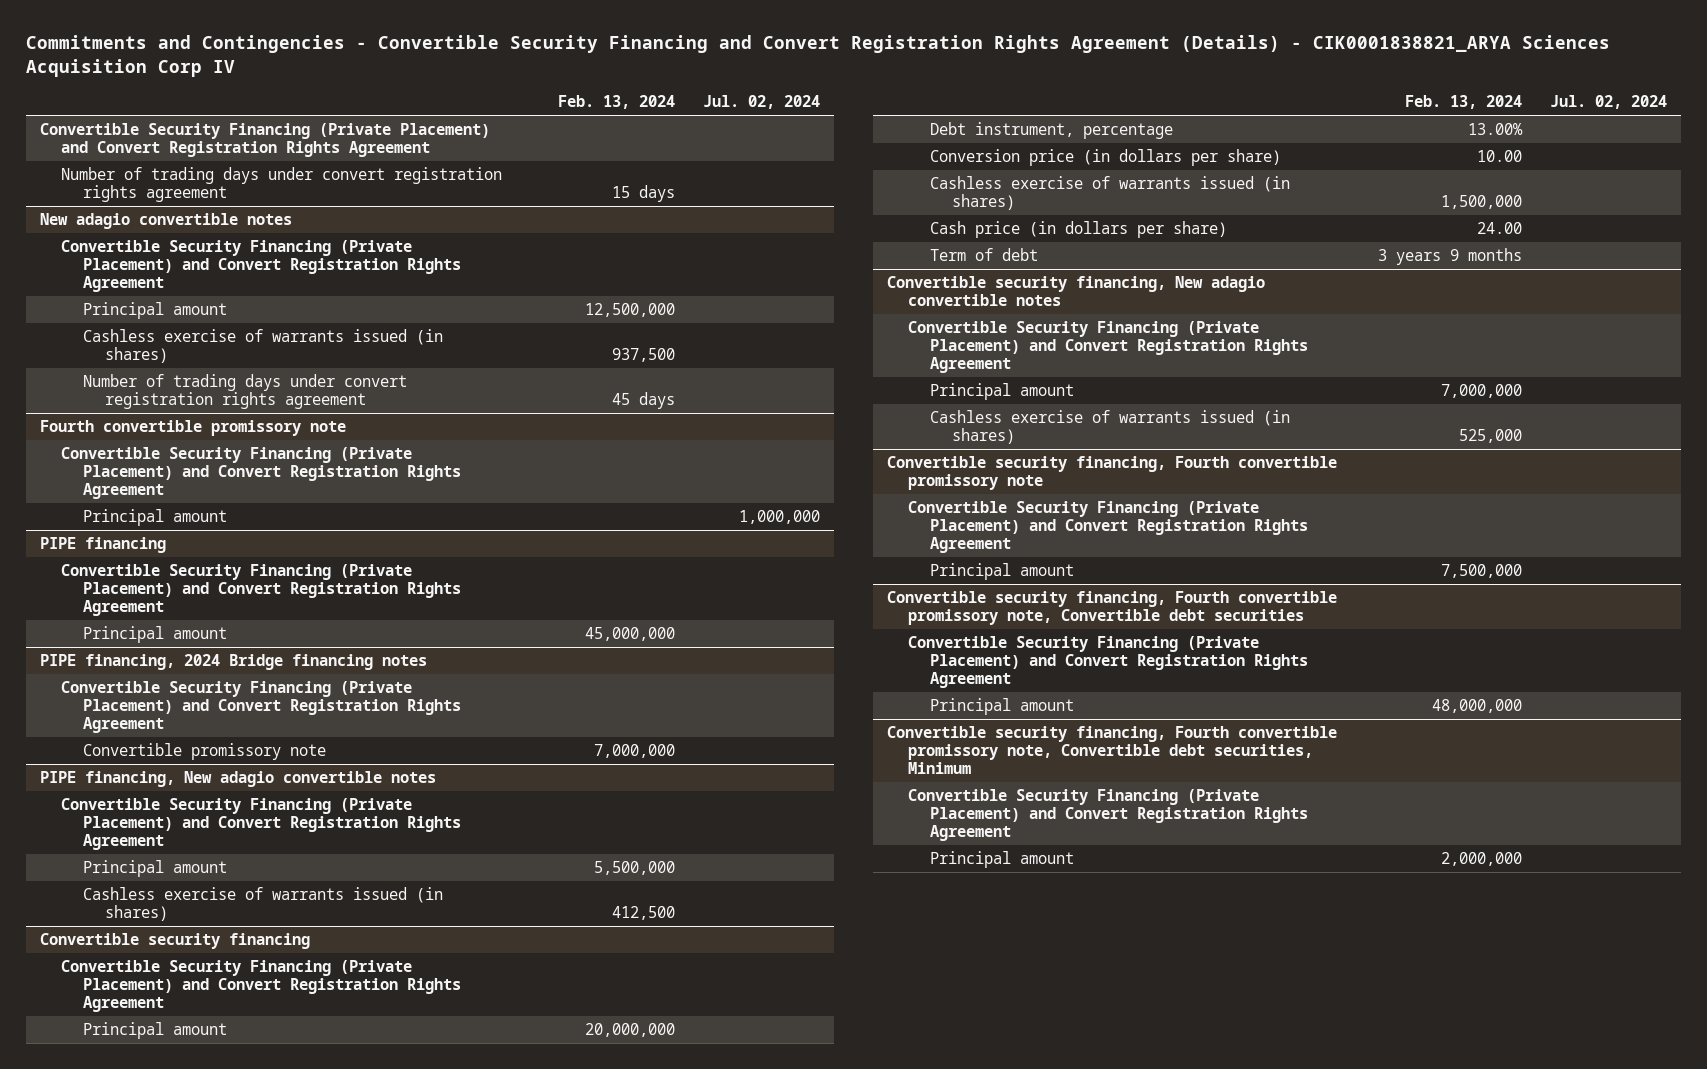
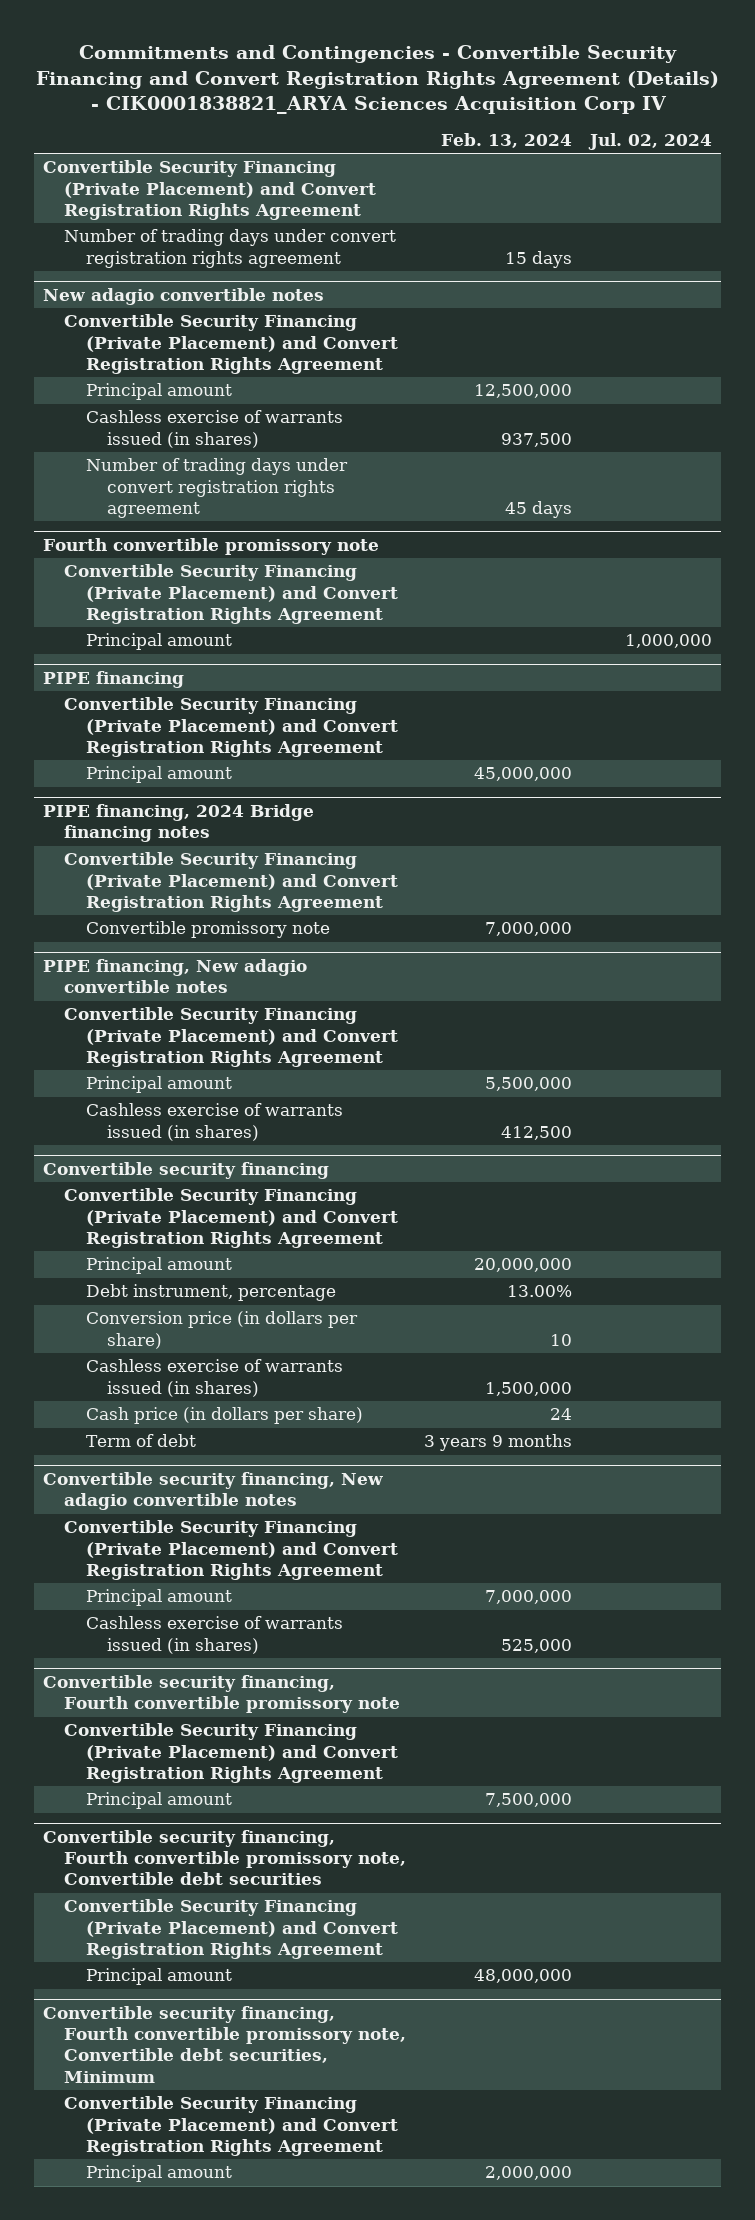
[1476,150,1522,163] 10.00 -> [550,1333,573,1346] 10
[1476,222,1522,235] 24.00 -> [550,1408,573,1421] 24

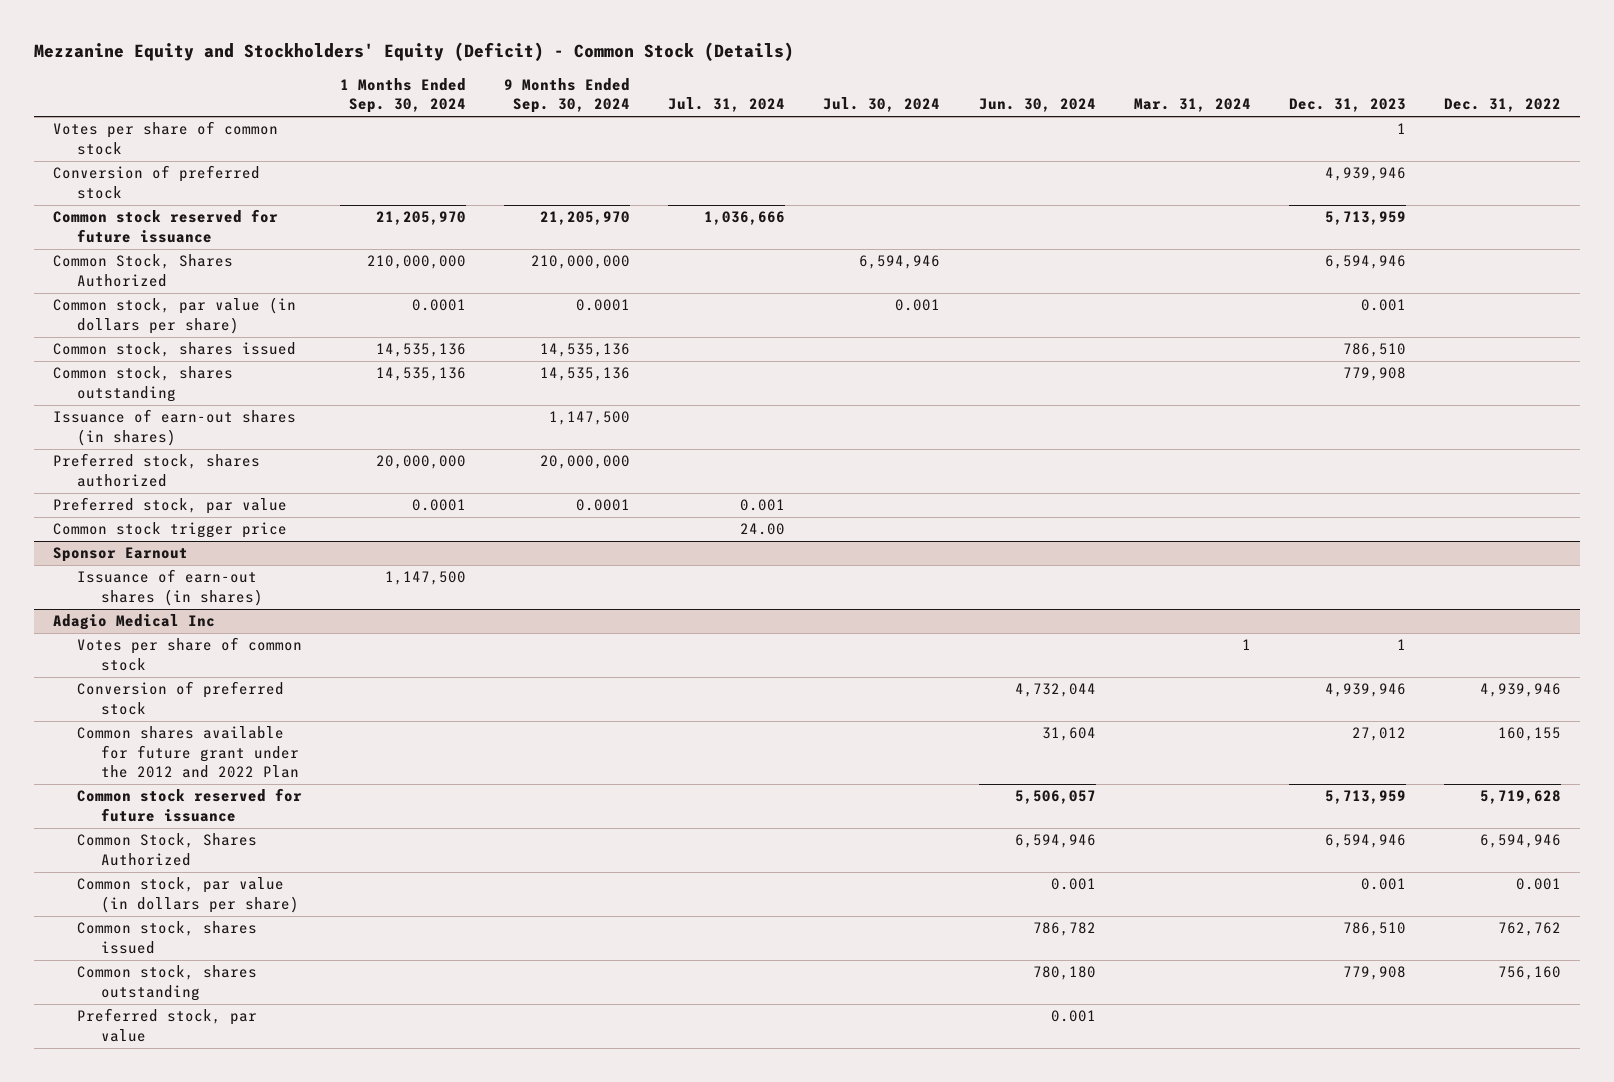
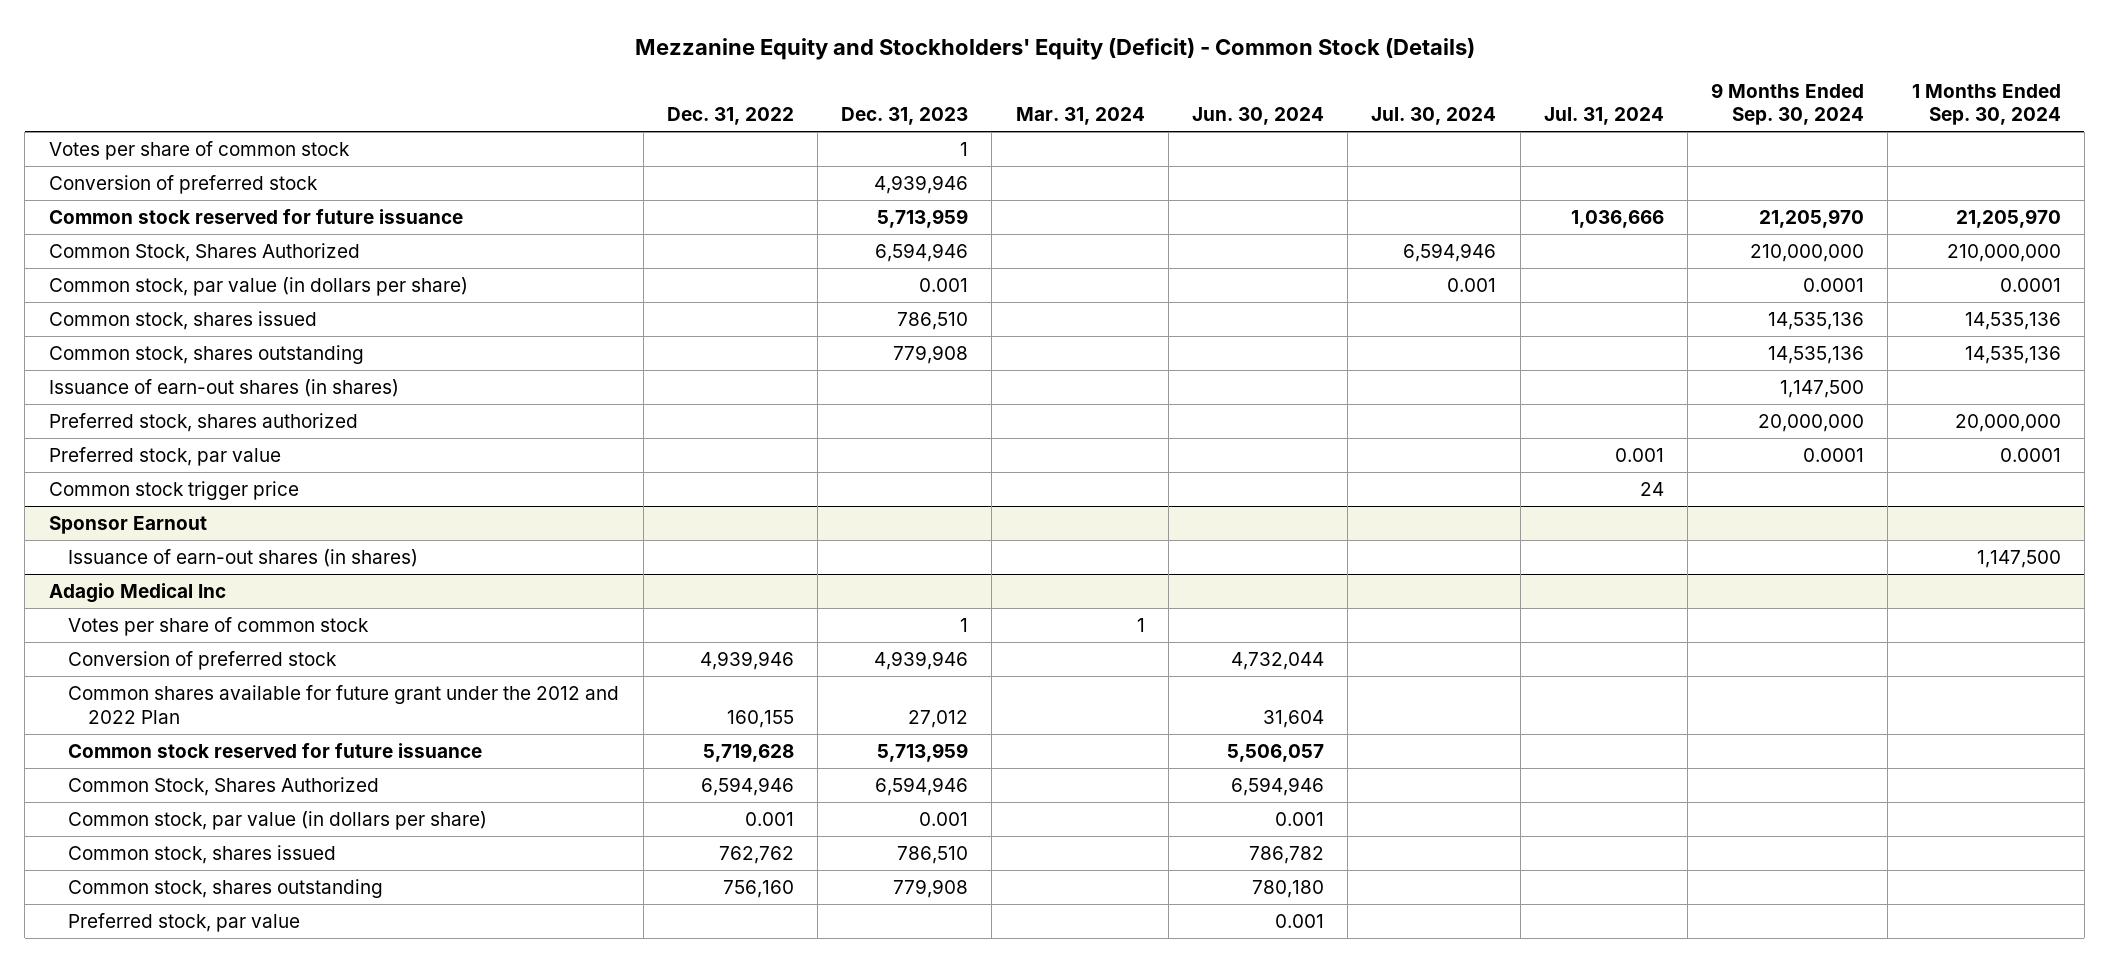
[740,523,786,536] 24.00 -> [1639,481,1664,496] 24

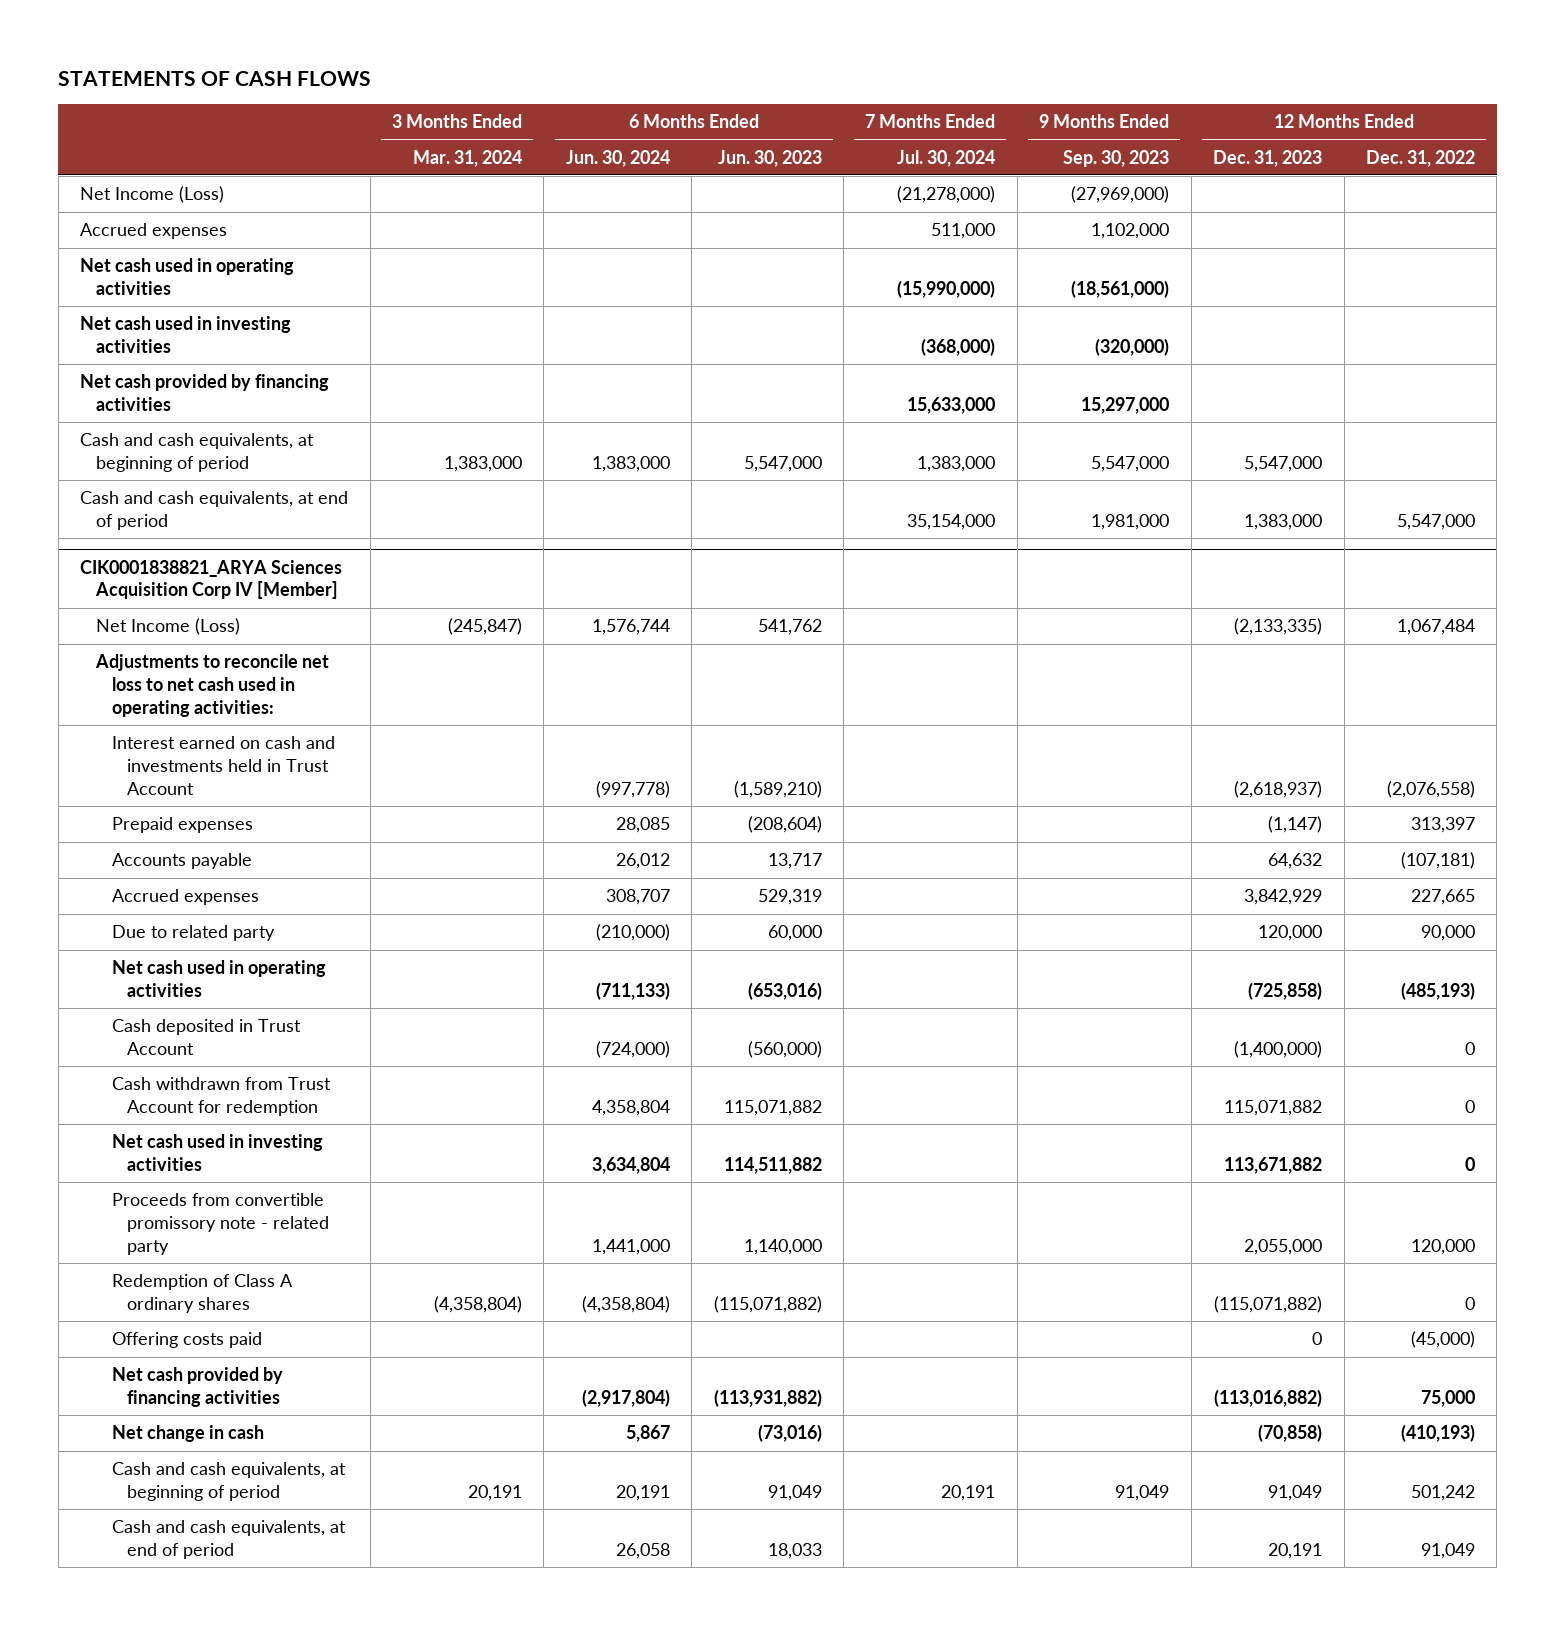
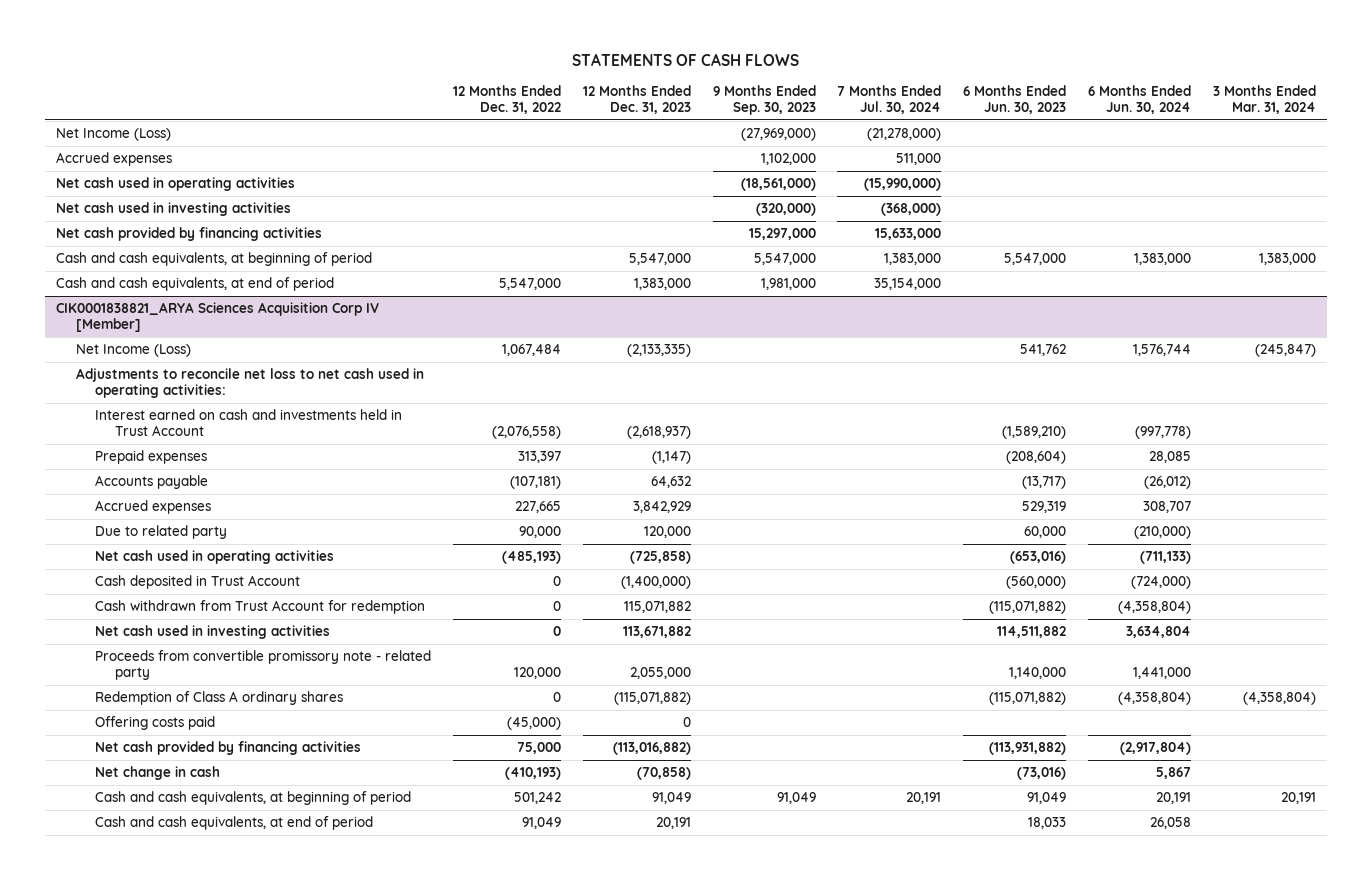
[615,853,670,870] 26,012 -> [1143,476,1191,490] (26,012)
[767,853,822,870] 13,717 -> [1022,476,1067,490] (13,717)
[591,1100,670,1117] 4,358,804 -> [1117,601,1191,615] (4,358,804)
[723,1100,822,1117] 115,071,882 -> [989,601,1067,615] (115,071,882)

